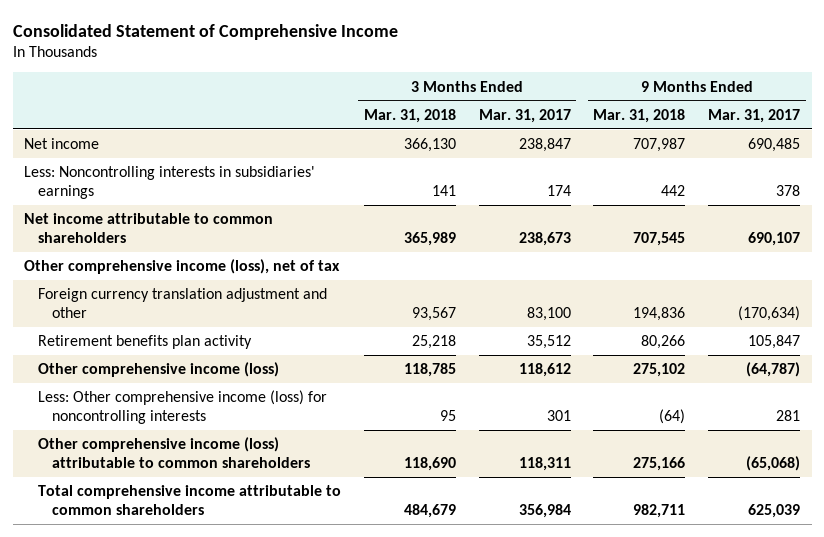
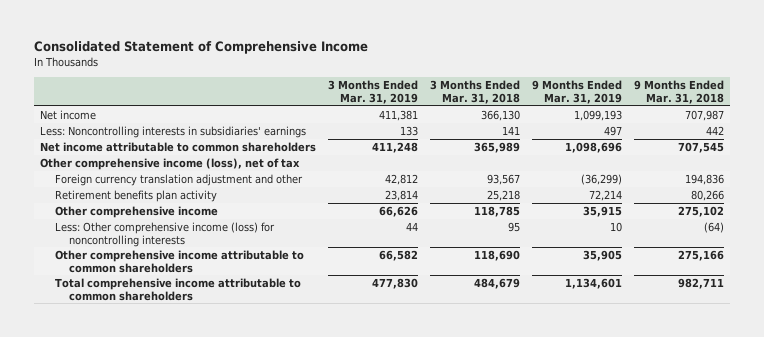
[478,108,571,123] Mar. 31, 2017 -> none
[708,108,801,123] Mar. 31, 2017 -> none
none -> [328,80,419,105] 3 Months Ended Mar. 31, 2019
none -> [532,80,623,105] 9 Months Ended Mar. 31, 2019
[37,362,279,378] Other comprehensive income (loss) -> [54,205,218,218] Other comprehensive income
[37,437,310,469] Other comprehensive income (loss) attributable to common shareholders -> [54,249,304,273] Other comprehensive income attributable to common shareholders

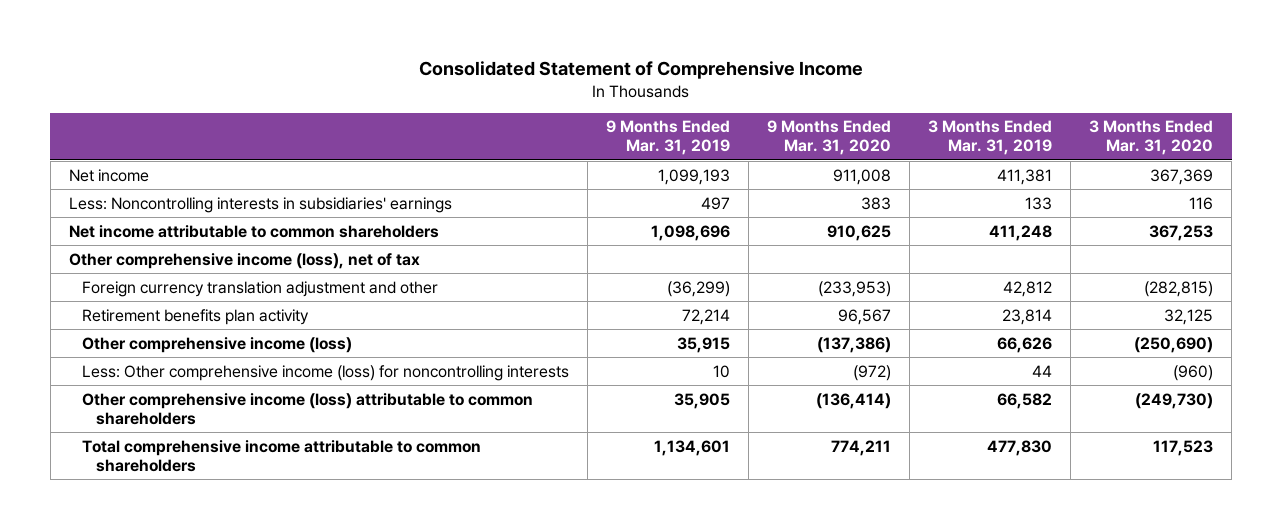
[430,80,521,105] 3 Months Ended Mar. 31, 2018 -> none
[634,80,725,105] 9 Months Ended Mar. 31, 2018 -> none
none -> [767,120,892,156] 9 Months Ended Mar. 31, 2020
none -> [1089,120,1214,156] 3 Months Ended Mar. 31, 2020
[54,205,218,218] Other comprehensive income -> [82,336,353,353] Other comprehensive income (loss)
[54,249,304,273] Other comprehensive income attributable to common shareholders -> [82,392,534,425] Other comprehensive income (loss) attributable to common shareholders

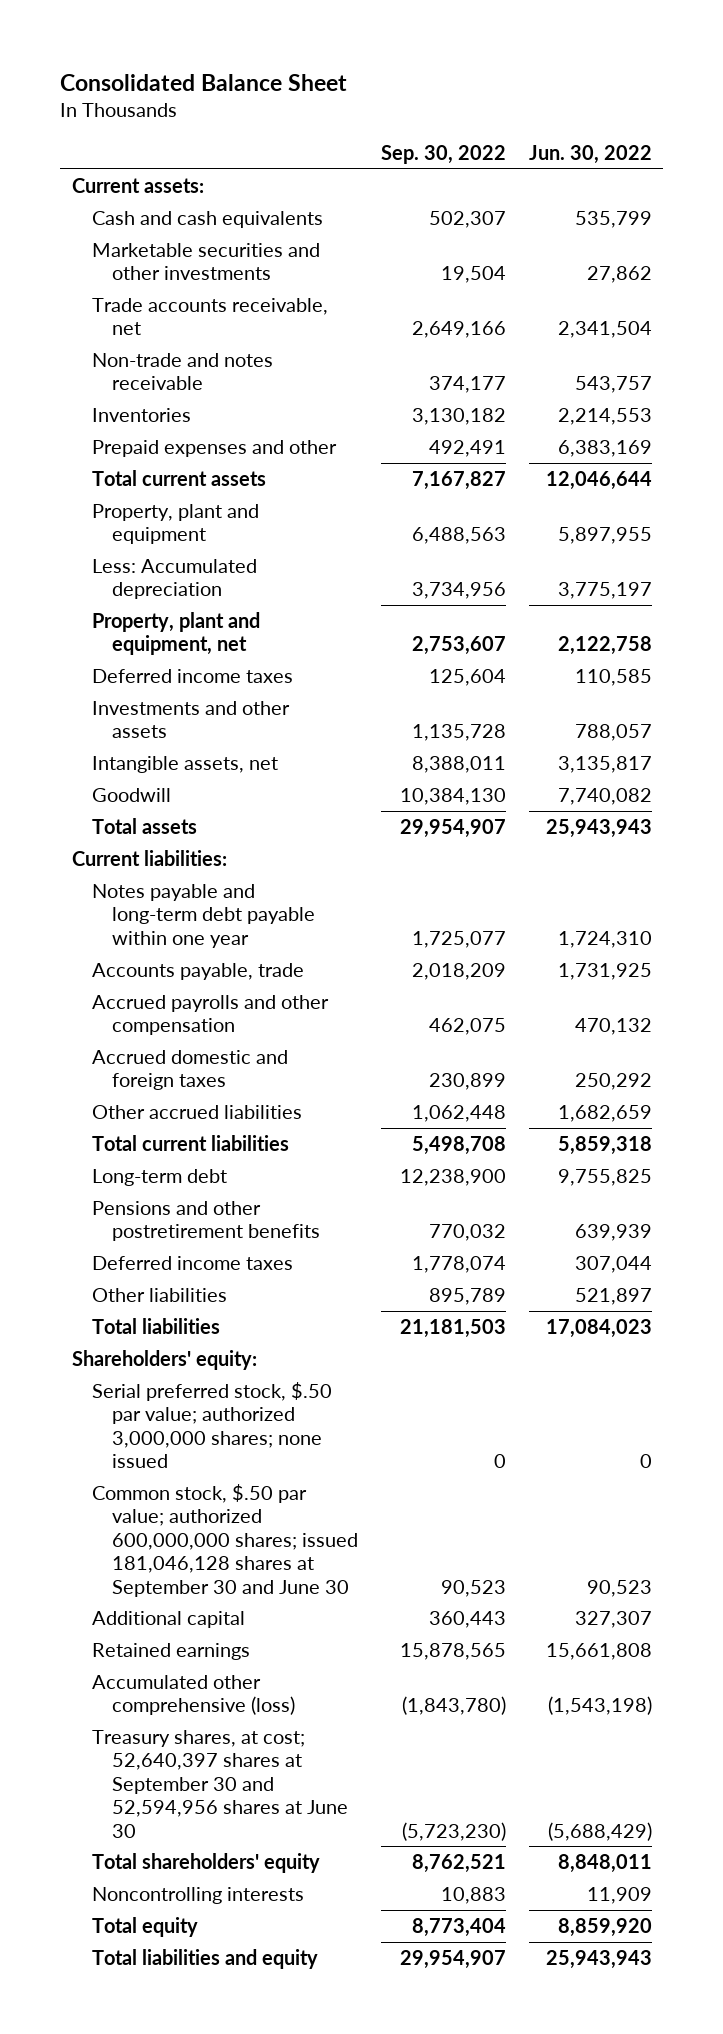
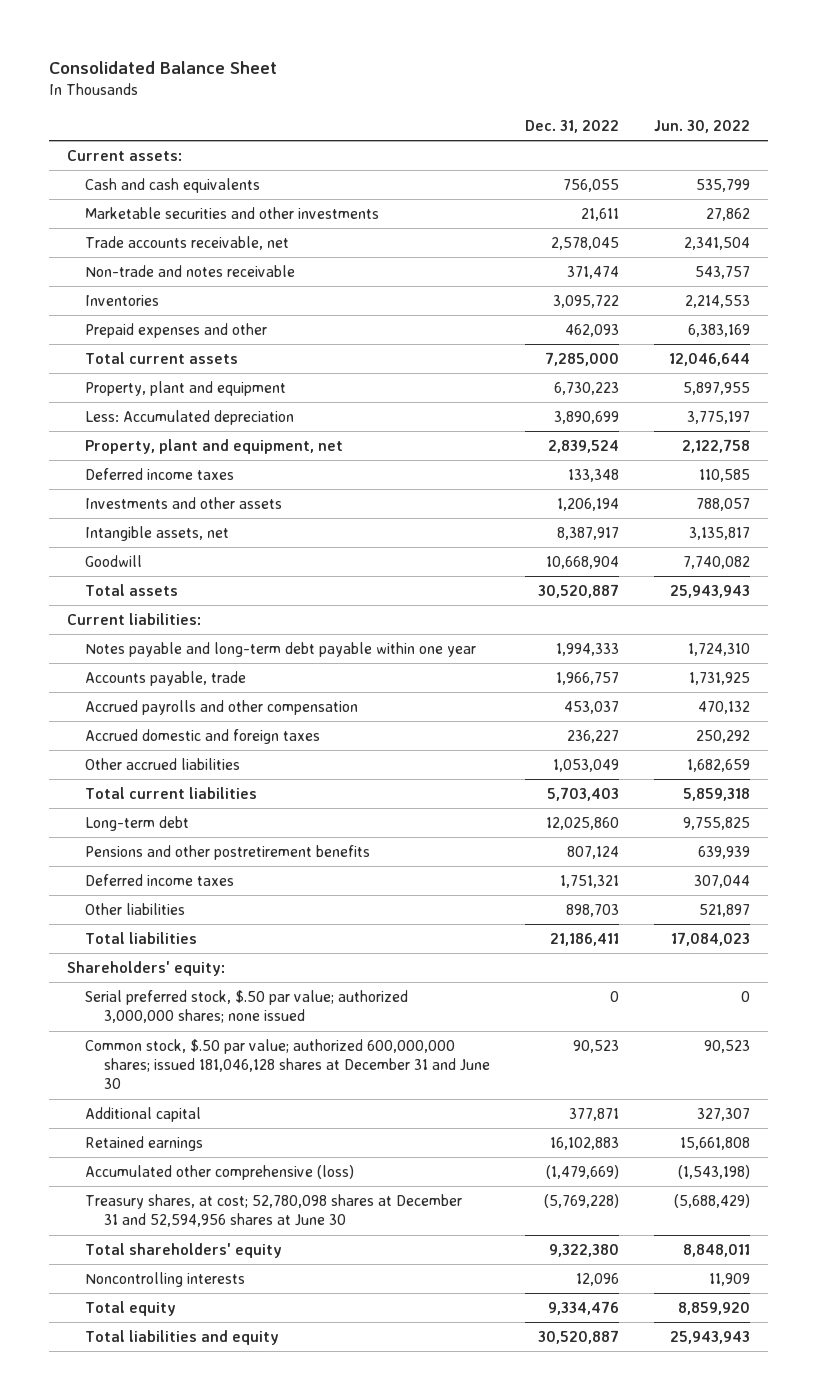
[380,144,506,164] Sep. 30, 2022 -> none
none -> [524,119,619,133] Dec. 31, 2022
[91,1483,358,1597] Common stock, $.50 par value; authorized 600,000,000 shares; issued 181,046,128 shares at September 30 and June 30 -> [85,1039,490,1090] Common stock, $.50 par value; authorized 600,000,000 shares; issued 181,046,128 shares at December 31 and June 30
[91,1729,348,1838] Treasury shares, at cost; 52,640,397 shares at September 30 and 52,594,956 shares at June 30 -> [85,1194,463,1228] Treasury shares, at cost; 52,780,098 shares at December 31 and 52,594,956 shares at June 30

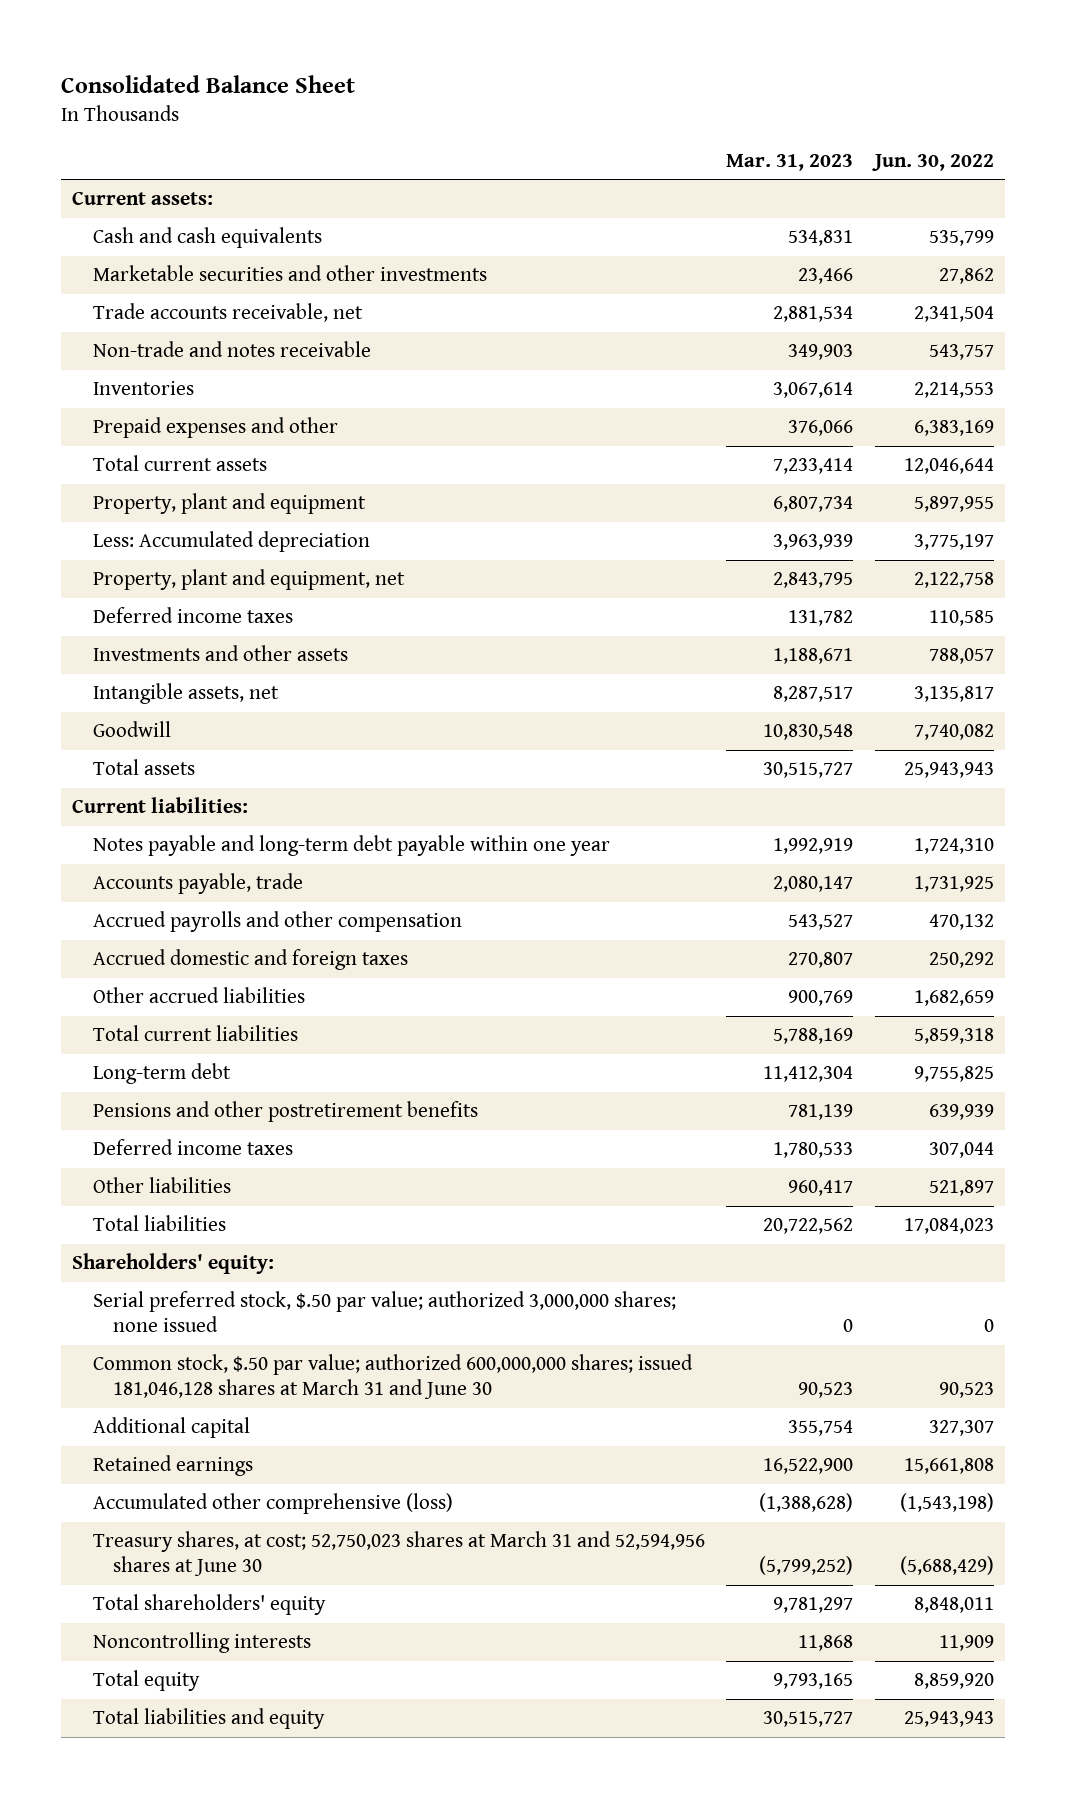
[524,119,619,133] Dec. 31, 2022 -> none
none -> [726,153,854,171] Mar. 31, 2023
[85,1039,490,1090] Common stock, $.50 par value; authorized 600,000,000 shares; issued 181,046,128 shares at December 31 and June 30 -> [92,1354,693,1400] Common stock, $.50 par value; authorized 600,000,000 shares; issued 181,046,128 shares at March 31 and June 30
[85,1194,463,1228] Treasury shares, at cost; 52,780,098 shares at December 31 and 52,594,956 shares at June 30 -> [92,1531,705,1577] Treasury shares, at cost; 52,750,023 shares at March 31 and 52,594,956 shares at June 30

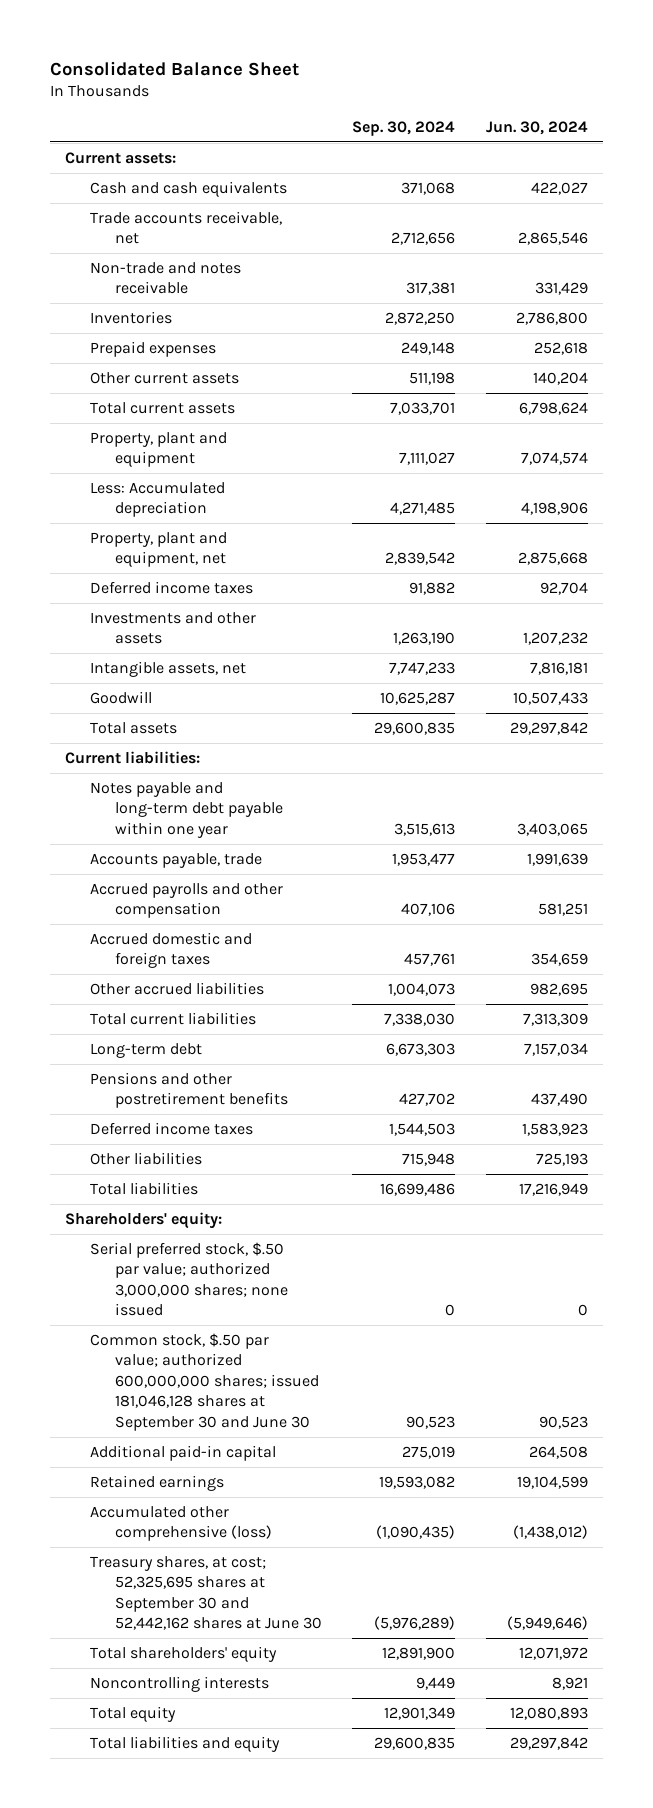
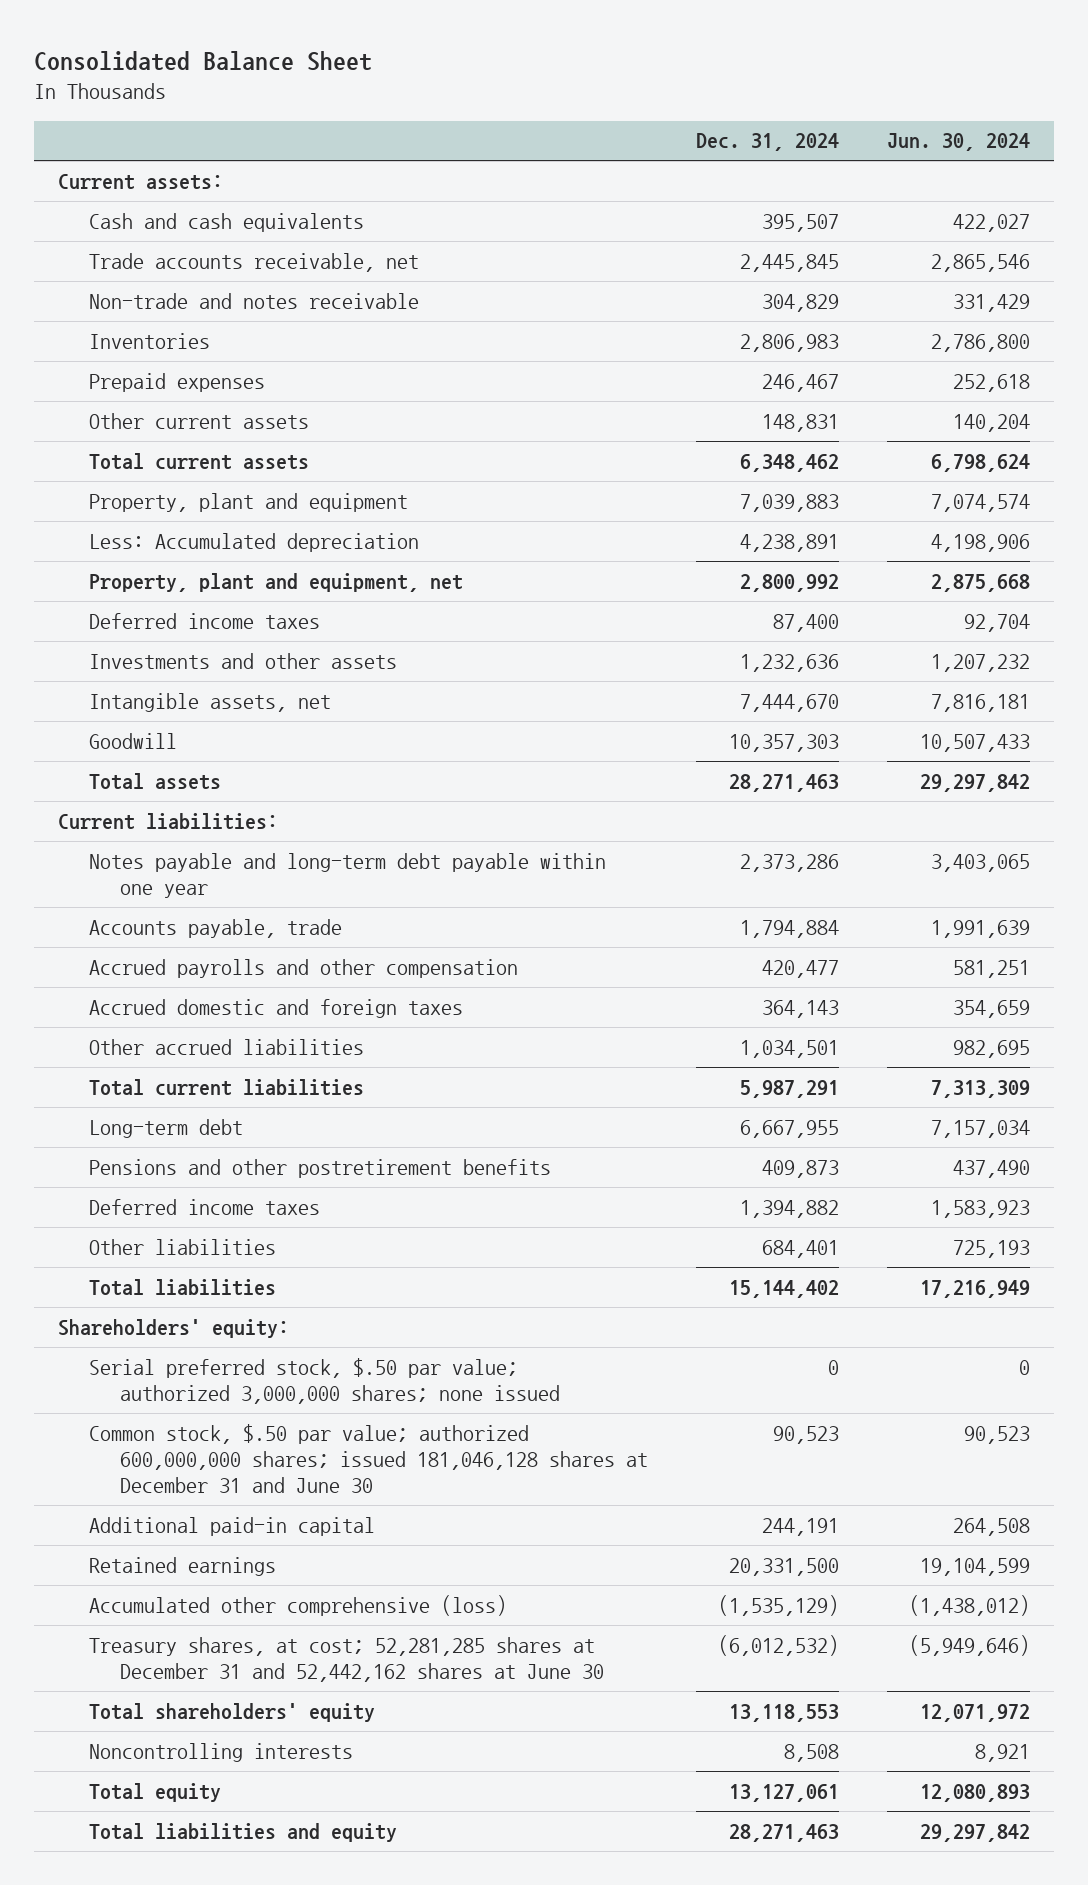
[352,120,456,136] Sep. 30, 2024 -> none
none -> [696,133,840,152] Dec. 31, 2024
[89,1332,319,1431] Common stock, $.50 par value; authorized 600,000,000 shares; issued 181,046,128 shares at September 30 and June 30 -> [89,1423,649,1493] Common stock, $.50 par value; authorized 600,000,000 shares; issued 181,046,128 shares at December 31 and June 30
[89,1555,322,1631] Treasury shares, at cost; 52,325,695 shares at September 30 and 52,442,162 shares at June 30 -> [89,1636,605,1682] Treasury shares, at cost; 52,281,285 shares at December 31 and 52,442,162 shares at June 30

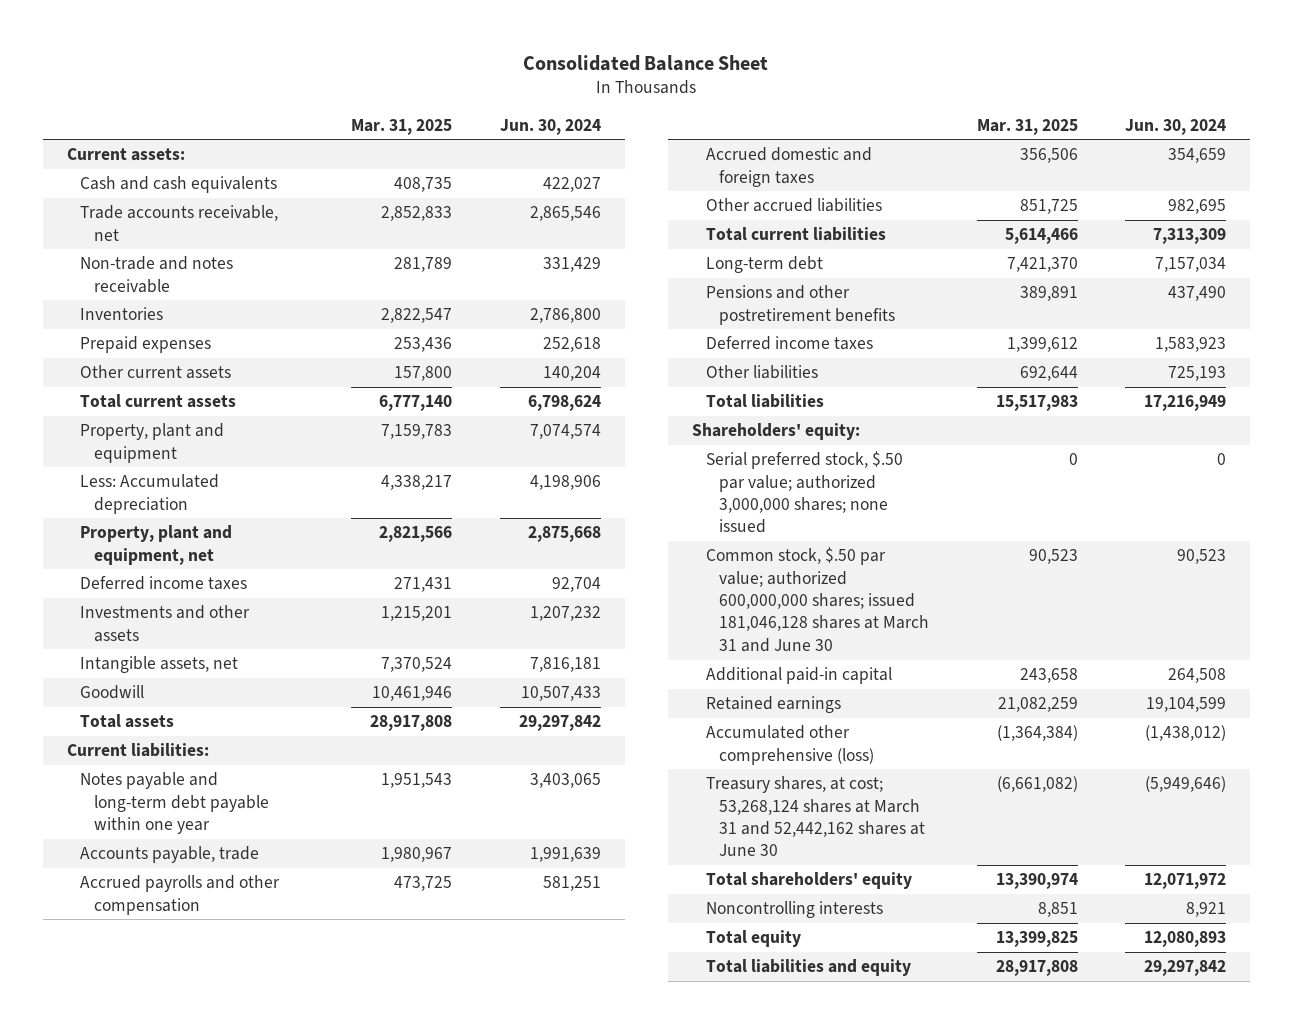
[696,133,840,152] Dec. 31, 2024 -> none
none -> [351,118,453,135] Mar. 31, 2025
[89,1423,649,1493] Common stock, $.50 par value; authorized 600,000,000 shares; issued 181,046,128 shares at December 31 and June 30 -> [705,547,930,652] Common stock, $.50 par value; authorized 600,000,000 shares; issued 181,046,128 shares at March 31 and June 30
[89,1636,605,1682] Treasury shares, at cost; 52,281,285 shares at December 31 and 52,442,162 shares at June 30 -> [705,776,926,857] Treasury shares, at cost; 53,268,124 shares at March 31 and 52,442,162 shares at June 30

